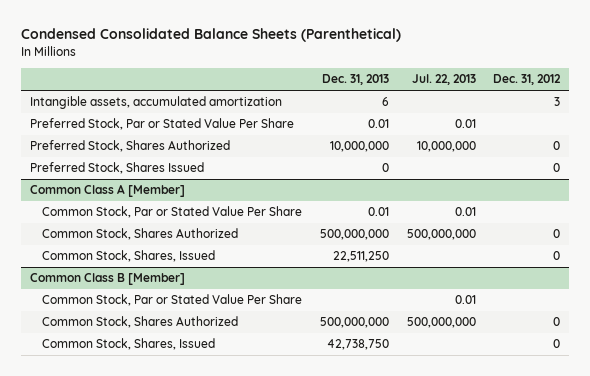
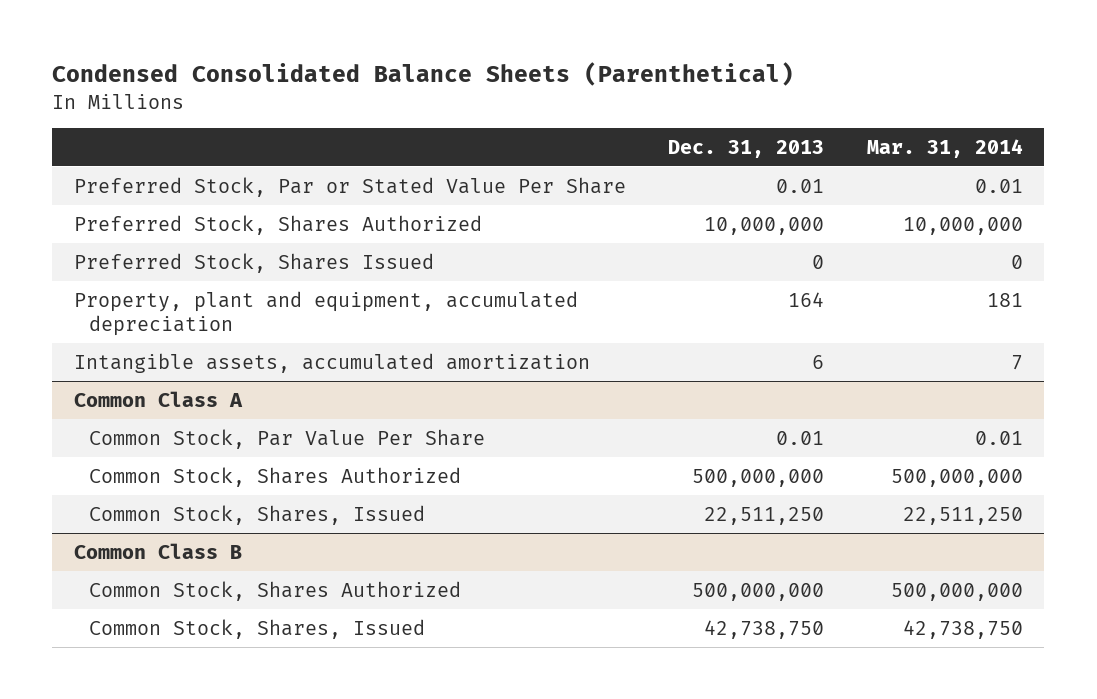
[411,74,476,86] Jul. 22, 2013 -> none
[493,74,562,86] Dec. 31, 2012 -> none
none -> [867,138,1024,158] Mar. 31, 2014
none -> [73,290,578,337] Property, plant and equipment, accumulated depreciation
[29,96,282,110] Intangible assets, accumulated amortization -> [73,352,590,373] Intangible assets, accumulated amortization
[29,184,185,198] Common Class A [Member] -> [73,390,243,407] Common Class A
[42,206,303,219] Common Stock, Par or Stated Value Per Share -> [89,428,486,449] Common Stock, Par Value Per Share
[42,294,303,307] Common Stock, Par or Stated Value Per Share -> none
[29,273,185,286] Common Class B [Member] -> [73,542,242,559] Common Class B

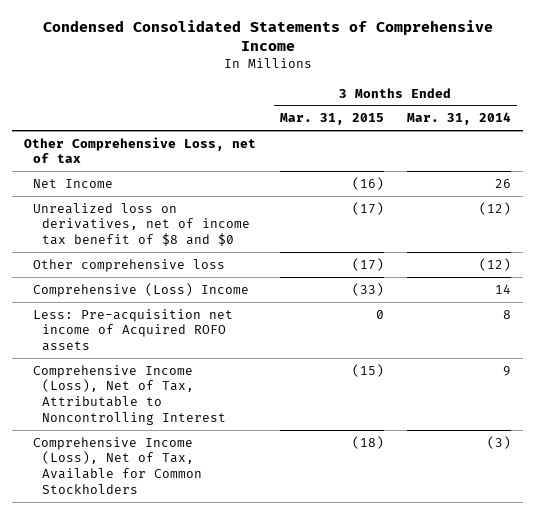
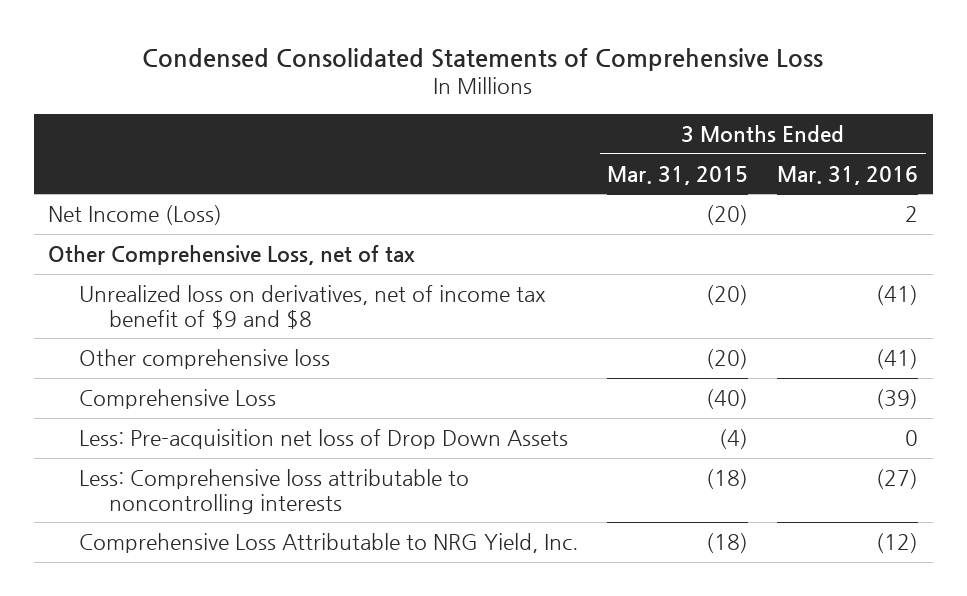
[42,19,493,52] Condensed Consolidated Statements of Comprehensive Income -> [142,47,824,71] Condensed Consolidated Statements of Comprehensive Loss
[407,112,512,126] Mar. 31, 2014 -> none
none -> [777,165,919,185] Mar. 31, 2016
none -> [48,205,223,226] Net Income (Loss)
[32,178,113,188] Net Income -> none
[32,202,250,247] Unrealized loss on derivatives, net of income tax benefit of $8 and $0 -> [78,285,546,329] Unrealized loss on derivatives, net of income tax benefit of $9 and $8
[351,201,384,215] (17) -> [706,285,749,306] (20)
[351,257,384,271] (17) -> [706,349,749,370] (20)
[32,282,249,297] Comprehensive (Loss) Income -> [78,389,276,410] Comprehensive Loss
[351,282,384,296] (33) -> [706,389,749,410] (40)
[32,308,233,352] Less: Pre-acquisition net income of Acquired ROFO assets -> [78,429,568,450] Less: Pre-acquisition net loss of Drop Down Assets
[375,309,384,319] 0 -> [719,429,749,450] (4)
[32,364,226,425] Comprehensive Income (Loss), Net of Tax, Attributable to Noncontrolling Interest -> [78,469,469,514] Less: Comprehensive loss attributable to noncontrolling interests
[351,363,384,377] (15) -> [706,469,749,490] (18)
[32,436,202,494] Comprehensive Income (Loss), Net of Tax, Available for Common Stockholders -> [78,533,578,554] Comprehensive Loss Attributable to NRG Yield, Inc.

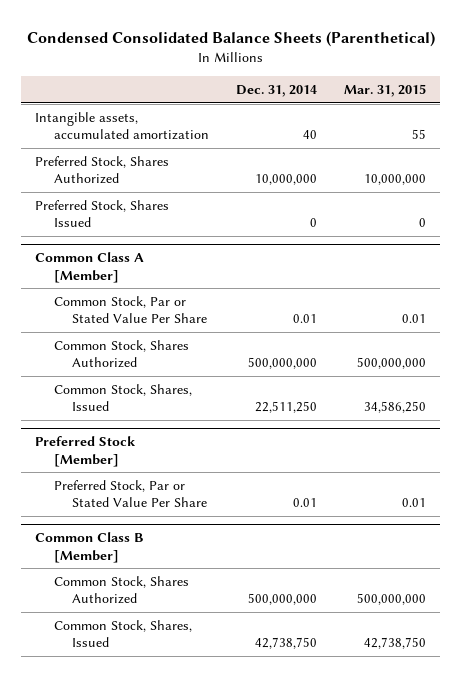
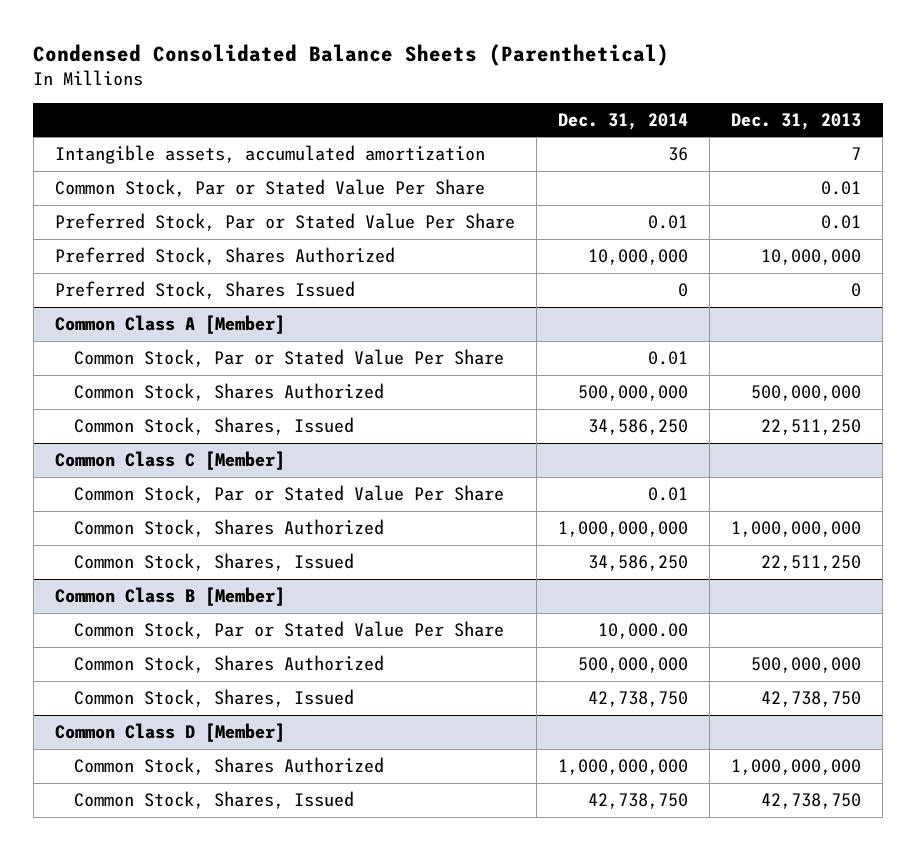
[344,84,427,98] Mar. 31, 2015 -> none
none -> [731,112,862,130] Dec. 31, 2013
[303,130,318,140] 40 -> [668,147,689,162] 36
none -> [54,179,485,198] Common Stock, Par or Stated Value Per Share
none -> [54,213,515,232] Preferred Stock, Par or Stated Value Per Share
[35,436,137,467] Preferred Stock [Member] -> none
[255,401,318,414] 22,511,250 -> [588,419,689,436] 34,586,250
none -> [54,451,285,471] Common Class C [Member]
[53,479,208,508] Preferred Stock, Par or Stated Value Per Share -> [73,485,504,504] Common Stock, Par or Stated Value Per Share
none -> [73,519,384,538] Common Stock, Shares Authorized
none -> [73,553,354,572] Common Stock, Shares, Issued
none -> [73,621,504,640] Common Stock, Par or Stated Value Per Share
none -> [54,723,285,743] Common Class D [Member]
none -> [73,757,384,776] Common Stock, Shares Authorized
none -> [73,791,354,810] Common Stock, Shares, Issued

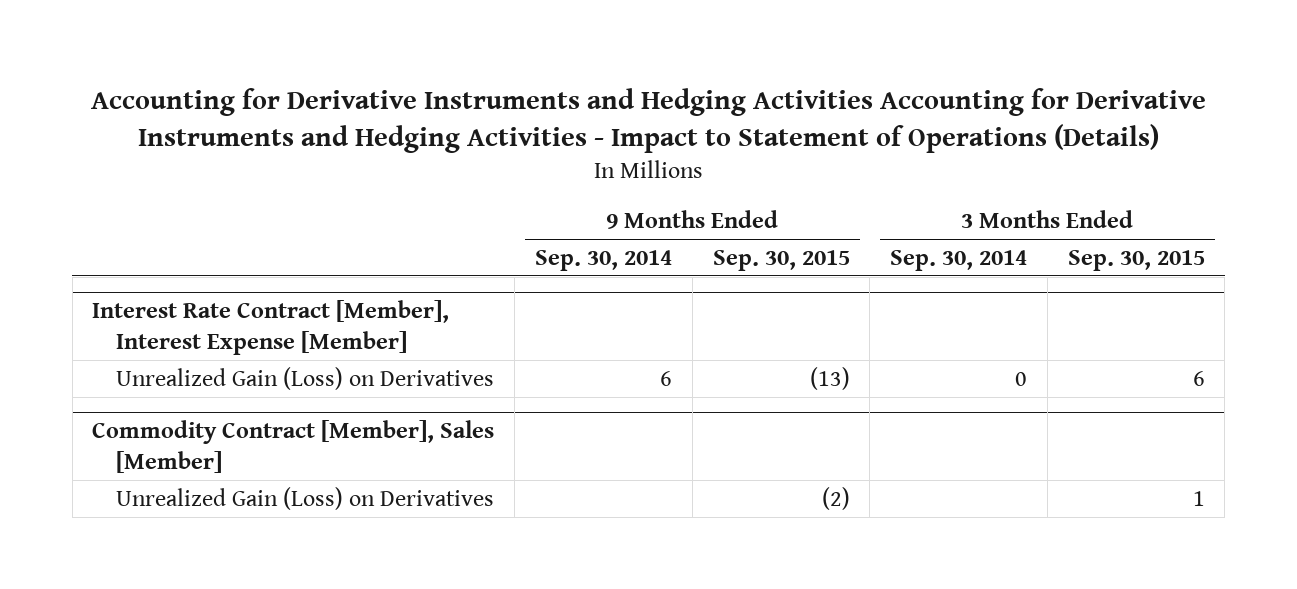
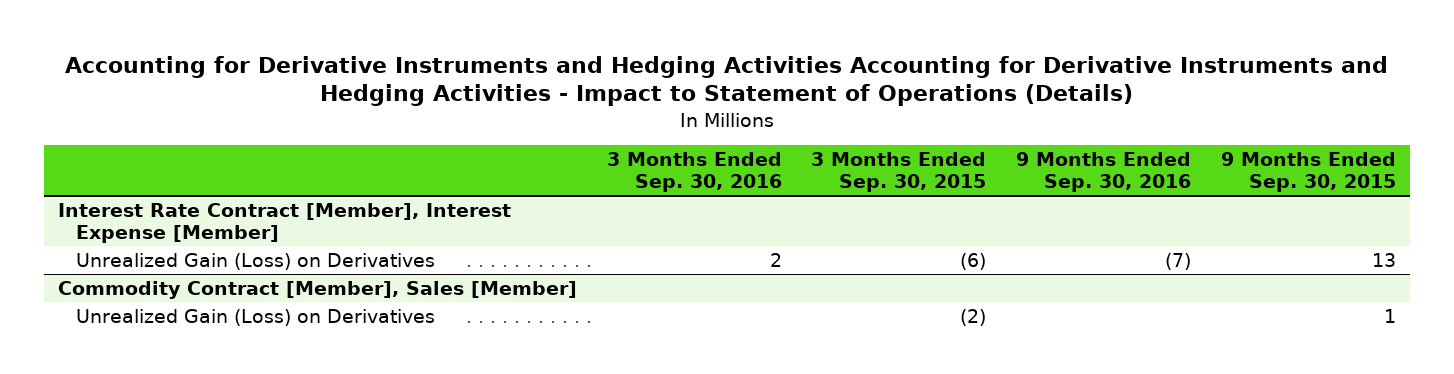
[534,249,672,271] Sep. 30, 2014 -> none
[890,249,1028,271] Sep. 30, 2014 -> none
none -> [606,152,782,192] 3 Months Ended Sep. 30, 2016
none -> [1016,152,1192,192] 9 Months Ended Sep. 30, 2016
[809,366,850,390] (13) -> [1371,252,1396,267] 13
[1192,370,1205,386] 6 -> [960,252,987,270] (6)
[821,486,850,510] (2) -> [1383,308,1396,323] 1
[1192,490,1205,506] 1 -> [960,308,987,326] (2)

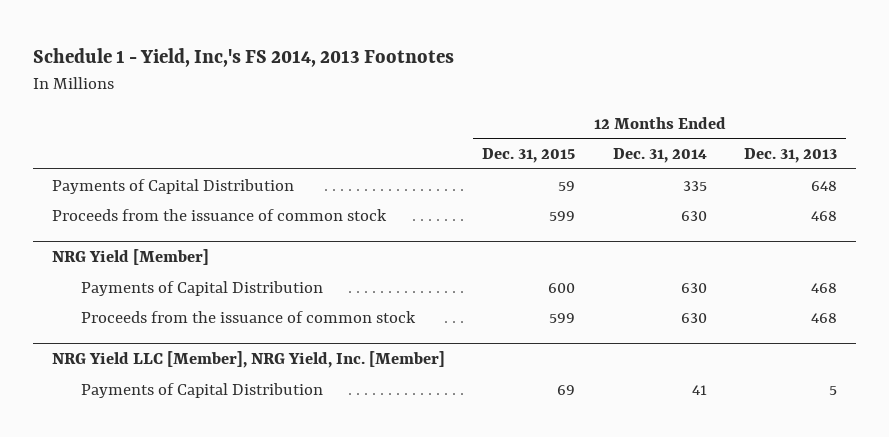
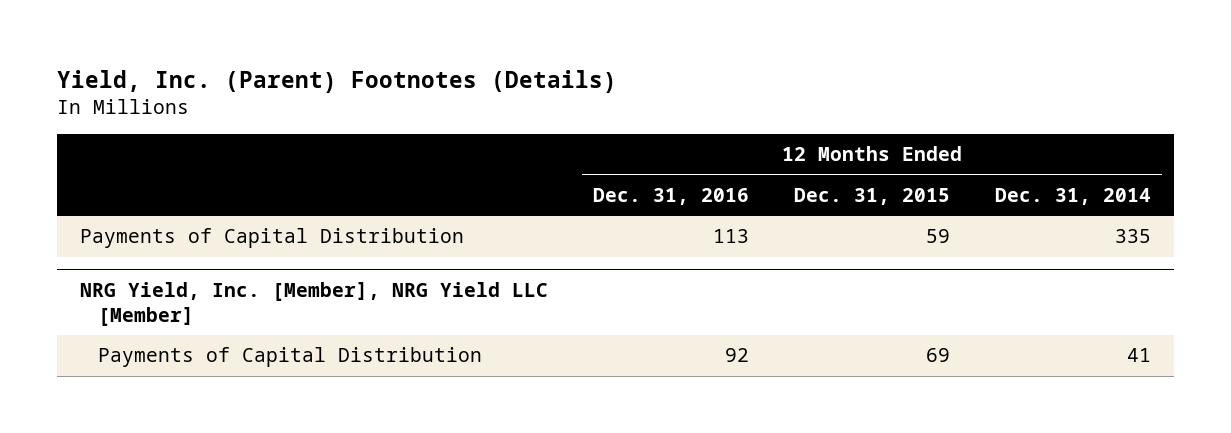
[33,48,455,68] Schedule 1 - Yield, Inc,'s FS 2014, 2013 Footnotes -> [57,69,618,93] Yield, Inc. (Parent) Footnotes (Details)
[744,148,838,164] Dec. 31, 2013 -> none
none -> [592,187,749,205] Dec. 31, 2016
[52,208,388,221] Proceeds from the issuance of common stock -> none
[52,249,210,266] NRG Yield [Member] -> none
[81,280,324,296] Payments of Capital Distribution -> none
[81,310,417,323] Proceeds from the issuance of common stock -> none
[52,351,446,369] NRG Yield LLC [Member], NRG Yield, Inc. [Member] -> [79,281,548,327] NRG Yield, Inc. [Member], NRG Yield LLC [Member]

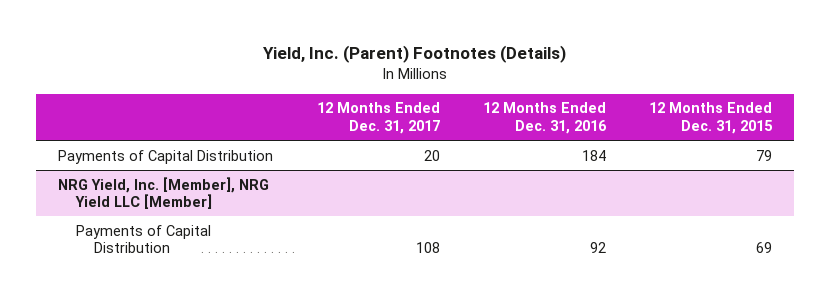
[995,187,1152,205] Dec. 31, 2014 -> none
none -> [316,102,440,134] 12 Months Ended Dec. 31, 2017
[712,229,749,244] 113 -> [582,149,607,161] 184
[925,229,950,244] 59 -> [756,149,773,161] 79

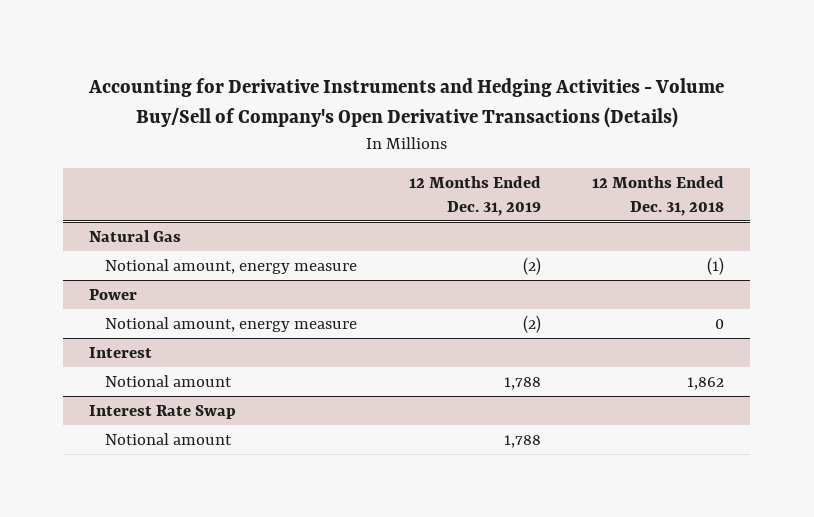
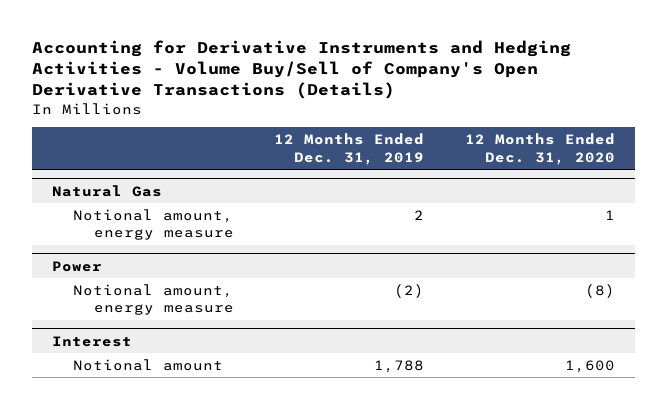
[592,175,725,216] 12 Months Ended Dec. 31, 2018 -> none
none -> [464,133,615,165] 12 Months Ended Dec. 31, 2020
[522,256,541,275] (2) -> [414,210,425,221] 2
[89,404,237,419] Interest Rate Swap -> none
[105,432,233,445] Notional amount -> none

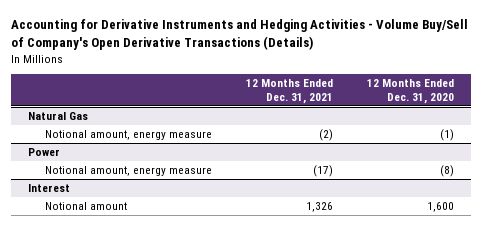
[274,133,425,165] 12 Months Ended Dec. 31, 2019 -> none
none -> [246,79,334,104] 12 Months Ended Dec. 31, 2021
[604,210,615,221] 1 -> [439,129,454,142] (1)

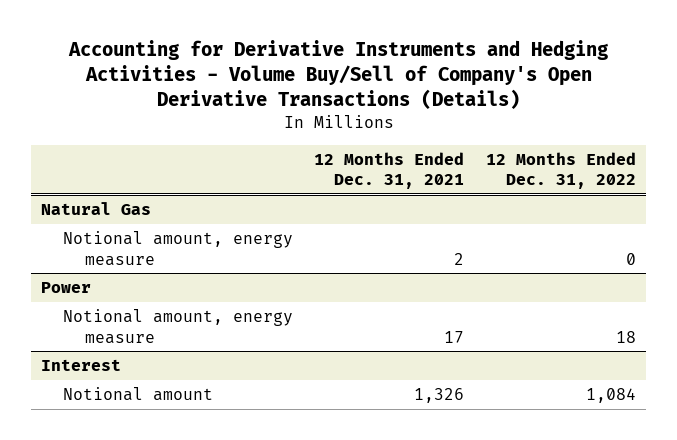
[366,79,454,104] 12 Months Ended Dec. 31, 2020 -> none
none -> [485,151,636,190] 12 Months Ended Dec. 31, 2022
[319,129,334,142] (2) -> [454,252,465,265] 2
[313,165,334,178] (17) -> [444,330,465,343] 17

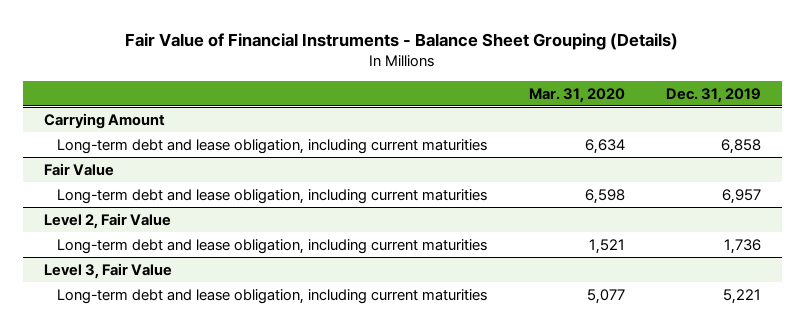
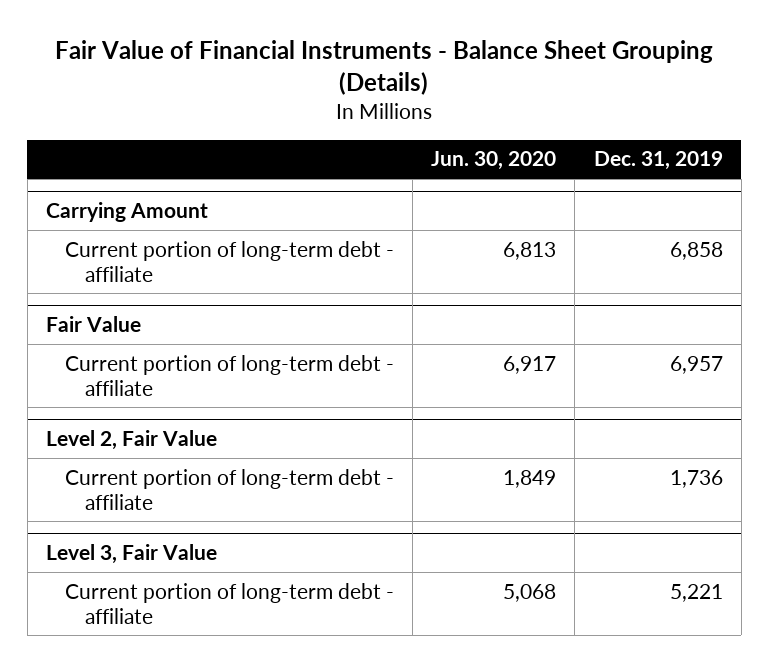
[528,87,625,103] Mar. 31, 2020 -> none
none -> [431,151,557,171] Jun. 30, 2020
[56,138,487,154] Long-term debt and lease obligation, including current maturities -> [65,240,395,282] Current portion of long-term debt - affiliate
[56,188,487,204] Long-term debt and lease obligation, including current maturities -> [65,354,395,396] Current portion of long-term debt - affiliate
[56,238,487,254] Long-term debt and lease obligation, including current maturities -> [65,468,395,510] Current portion of long-term debt - affiliate
[56,288,487,304] Long-term debt and lease obligation, including current maturities -> [65,582,395,624] Current portion of long-term debt - affiliate

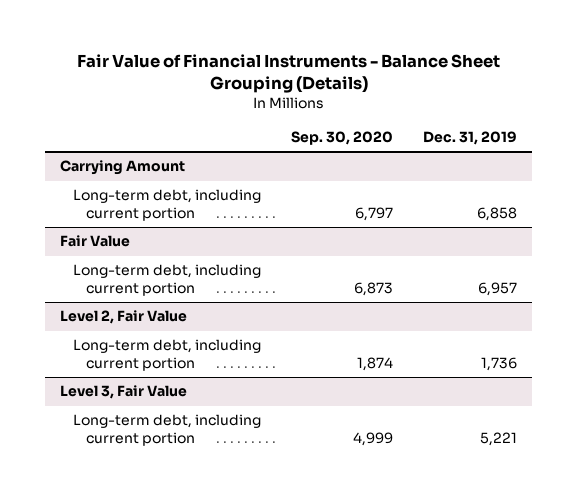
[431,151,557,171] Jun. 30, 2020 -> none
none -> [291,131,394,146] Sep. 30, 2020
[65,240,395,282] Current portion of long-term debt - affiliate -> [73,189,262,221] Long-term debt, including current portion
[65,354,395,396] Current portion of long-term debt - affiliate -> [73,264,262,296] Long-term debt, including current portion
[65,468,395,510] Current portion of long-term debt - affiliate -> [73,339,262,371] Long-term debt, including current portion
[65,582,395,624] Current portion of long-term debt - affiliate -> [73,414,262,446] Long-term debt, including current portion

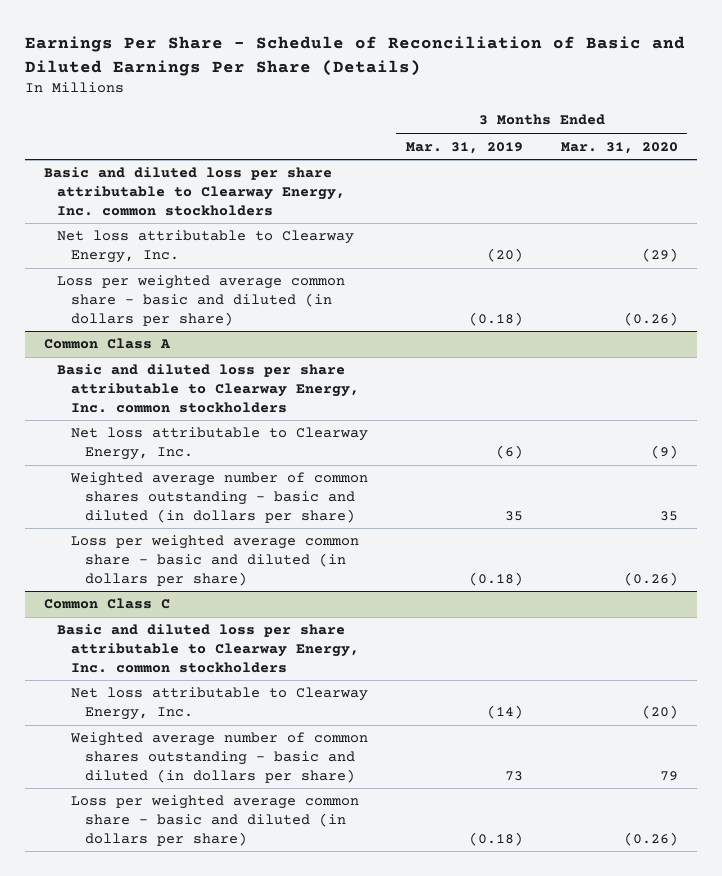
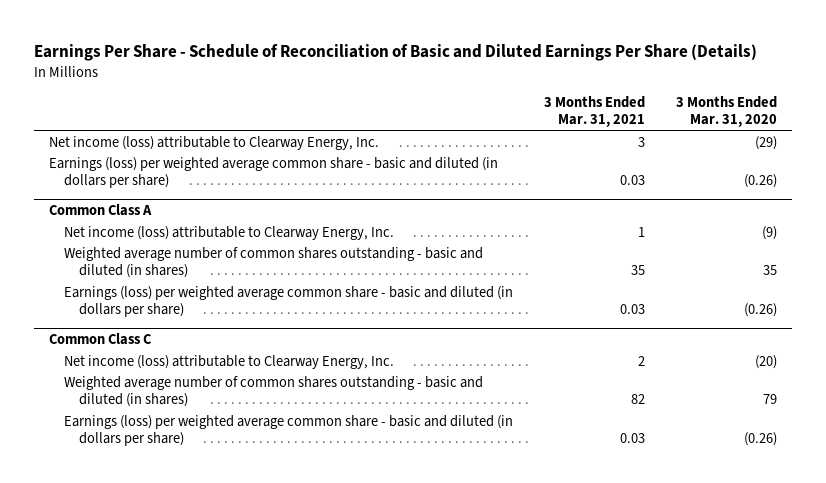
[405,141,523,154] Mar. 31, 2019 -> none
none -> [543,96,645,128] 3 Months Ended Mar. 31, 2021
[43,167,346,216] Basic and diluted loss per share attributable to Clearway Energy, Inc. common stockholders -> none
[57,230,355,263] Net loss attributable to Clearway Energy, Inc. -> [49,135,380,150] Net income (loss) attributable to Clearway Energy, Inc.
[57,275,346,326] Loss per weighted average common share - basic and diluted (in dollars per share) -> [49,156,499,188] Earnings (loss) per weighted average common share - basic and diluted (in dollars per share)
[57,364,360,413] Basic and diluted loss per share attributable to Clearway Energy, Inc. common stockholders -> none
[71,427,369,460] Net loss attributable to Clearway Energy, Inc. -> [64,225,395,240] Net income (loss) attributable to Clearway Energy, Inc.
[70,472,369,523] Weighted average number of common shares outstanding - basic and diluted (in dollars per share) -> [64,246,484,278] Weighted average number of common shares outstanding - basic and diluted (in shares)
[71,535,360,586] Loss per weighted average common share - basic and diluted (in dollars per share) -> [64,285,514,317] Earnings (loss) per weighted average common share - basic and diluted (in dollars per share)
[57,624,360,673] Basic and diluted loss per share attributable to Clearway Energy, Inc. common stockholders -> none
[71,687,369,720] Net loss attributable to Clearway Energy, Inc. -> [64,354,395,369] Net income (loss) attributable to Clearway Energy, Inc.
[70,732,369,783] Weighted average number of common shares outstanding - basic and diluted (in dollars per share) -> [64,375,484,407] Weighted average number of common shares outstanding - basic and diluted (in shares)
[71,795,360,846] Loss per weighted average common share - basic and diluted (in dollars per share) -> [64,414,514,446] Earnings (loss) per weighted average common share - basic and diluted (in dollars per share)

